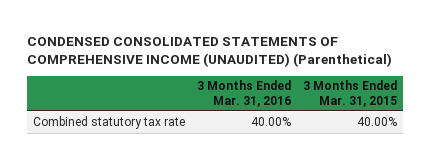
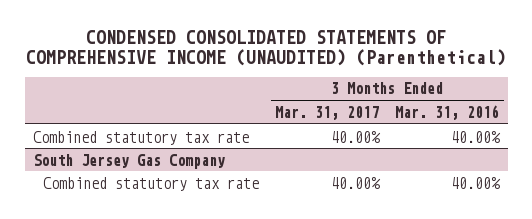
[303,80,398,107] 3 Months Ended Mar. 31, 2015 -> none
none -> [275,105,380,120] Mar. 31, 2017
none -> [32,153,225,169] South Jersey Gas Company
none -> [43,176,260,191] Combined statutory tax rate

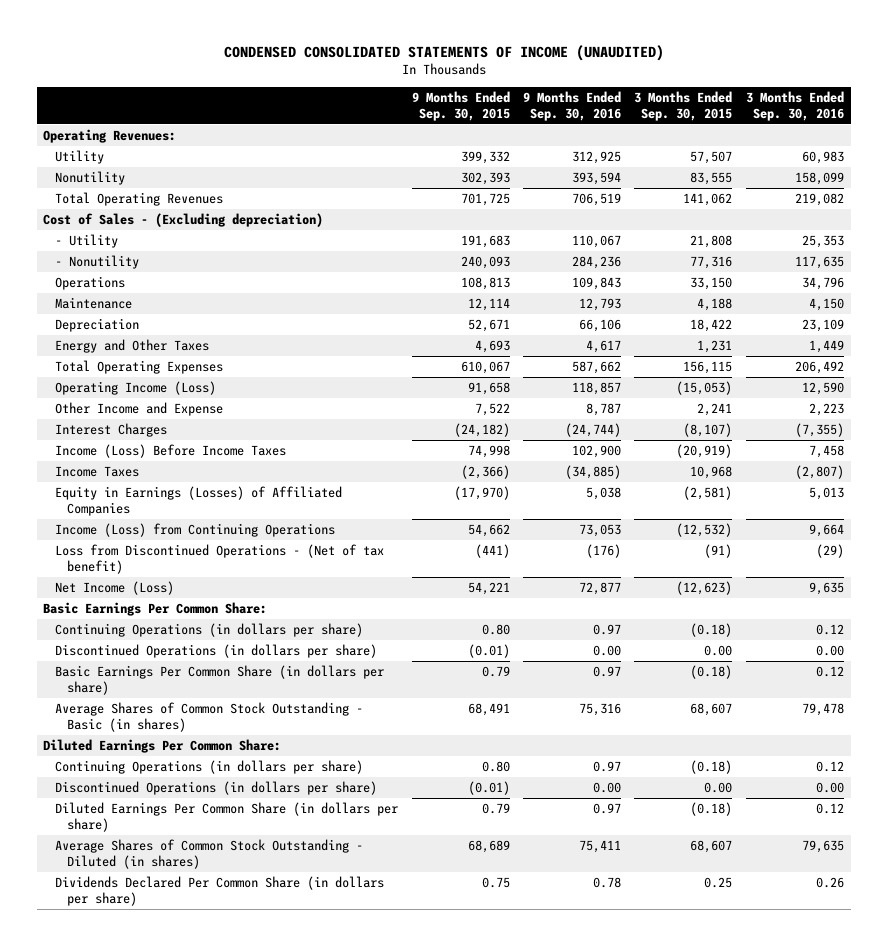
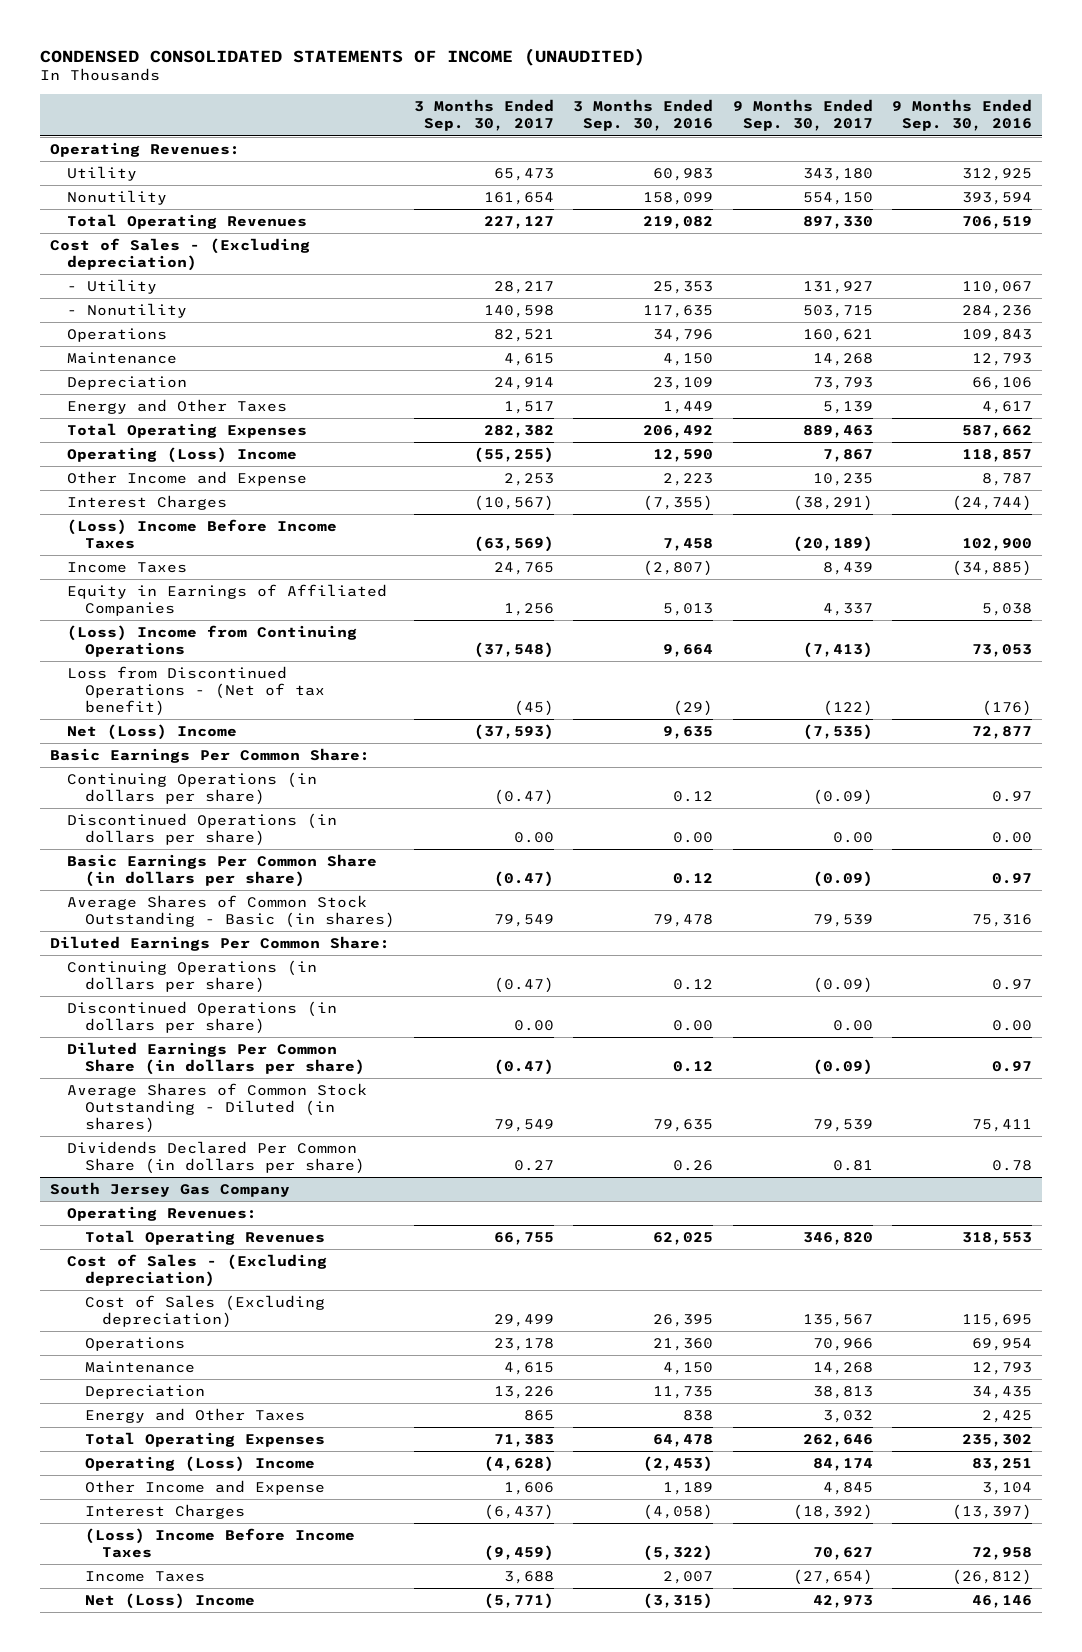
[411,90,510,121] 9 Months Ended Sep. 30, 2015 -> none
[634,90,733,121] 3 Months Ended Sep. 30, 2015 -> none
none -> [414,99,555,132] 3 Months Ended Sep. 30, 2017
none -> [732,99,873,132] 9 Months Ended Sep. 30, 2017
[55,380,217,395] Operating Income (Loss) -> [67,447,298,464] Operating (Loss) Income
[55,443,287,458] Income (Loss) Before Income Taxes -> [67,519,338,550] (Loss) Income Before Income Taxes
[55,485,343,517] Equity in Earnings (Losses) of Affiliated Companies -> [67,584,388,617] Equity in Earnings of Affiliated Companies
[55,522,336,537] Income (Loss) from Continuing Operations -> [67,625,358,658] (Loss) Income from Continuing Operations
[55,580,175,595] Net Income (Loss) -> [67,724,238,741] Net (Loss) Income
none -> [49,1182,290,1198] South Jersey Gas Company
none -> [67,1206,258,1222] Operating Revenues:
none -> [84,1230,325,1246] Total Operating Revenues
none -> [67,1254,328,1288] Cost of Sales - (Excluding depreciation)
none -> [84,1295,325,1329] Cost of Sales (Excluding depreciation)
none -> [84,1337,185,1352] Operations
none -> [84,1361,195,1374] Maintenance
none -> [84,1385,205,1400] Depreciation
none -> [84,1408,305,1424] Energy and Other Taxes
none -> [84,1432,325,1448] Total Operating Expenses
none -> [84,1456,315,1473] Operating (Loss) Income
none -> [84,1480,325,1496] Other Income and Expense
none -> [84,1504,245,1520] Interest Charges
none -> [84,1528,355,1559] (Loss) Income Before Income Taxes
none -> [84,1571,205,1583] Income Taxes
none -> [84,1593,255,1610] Net (Loss) Income

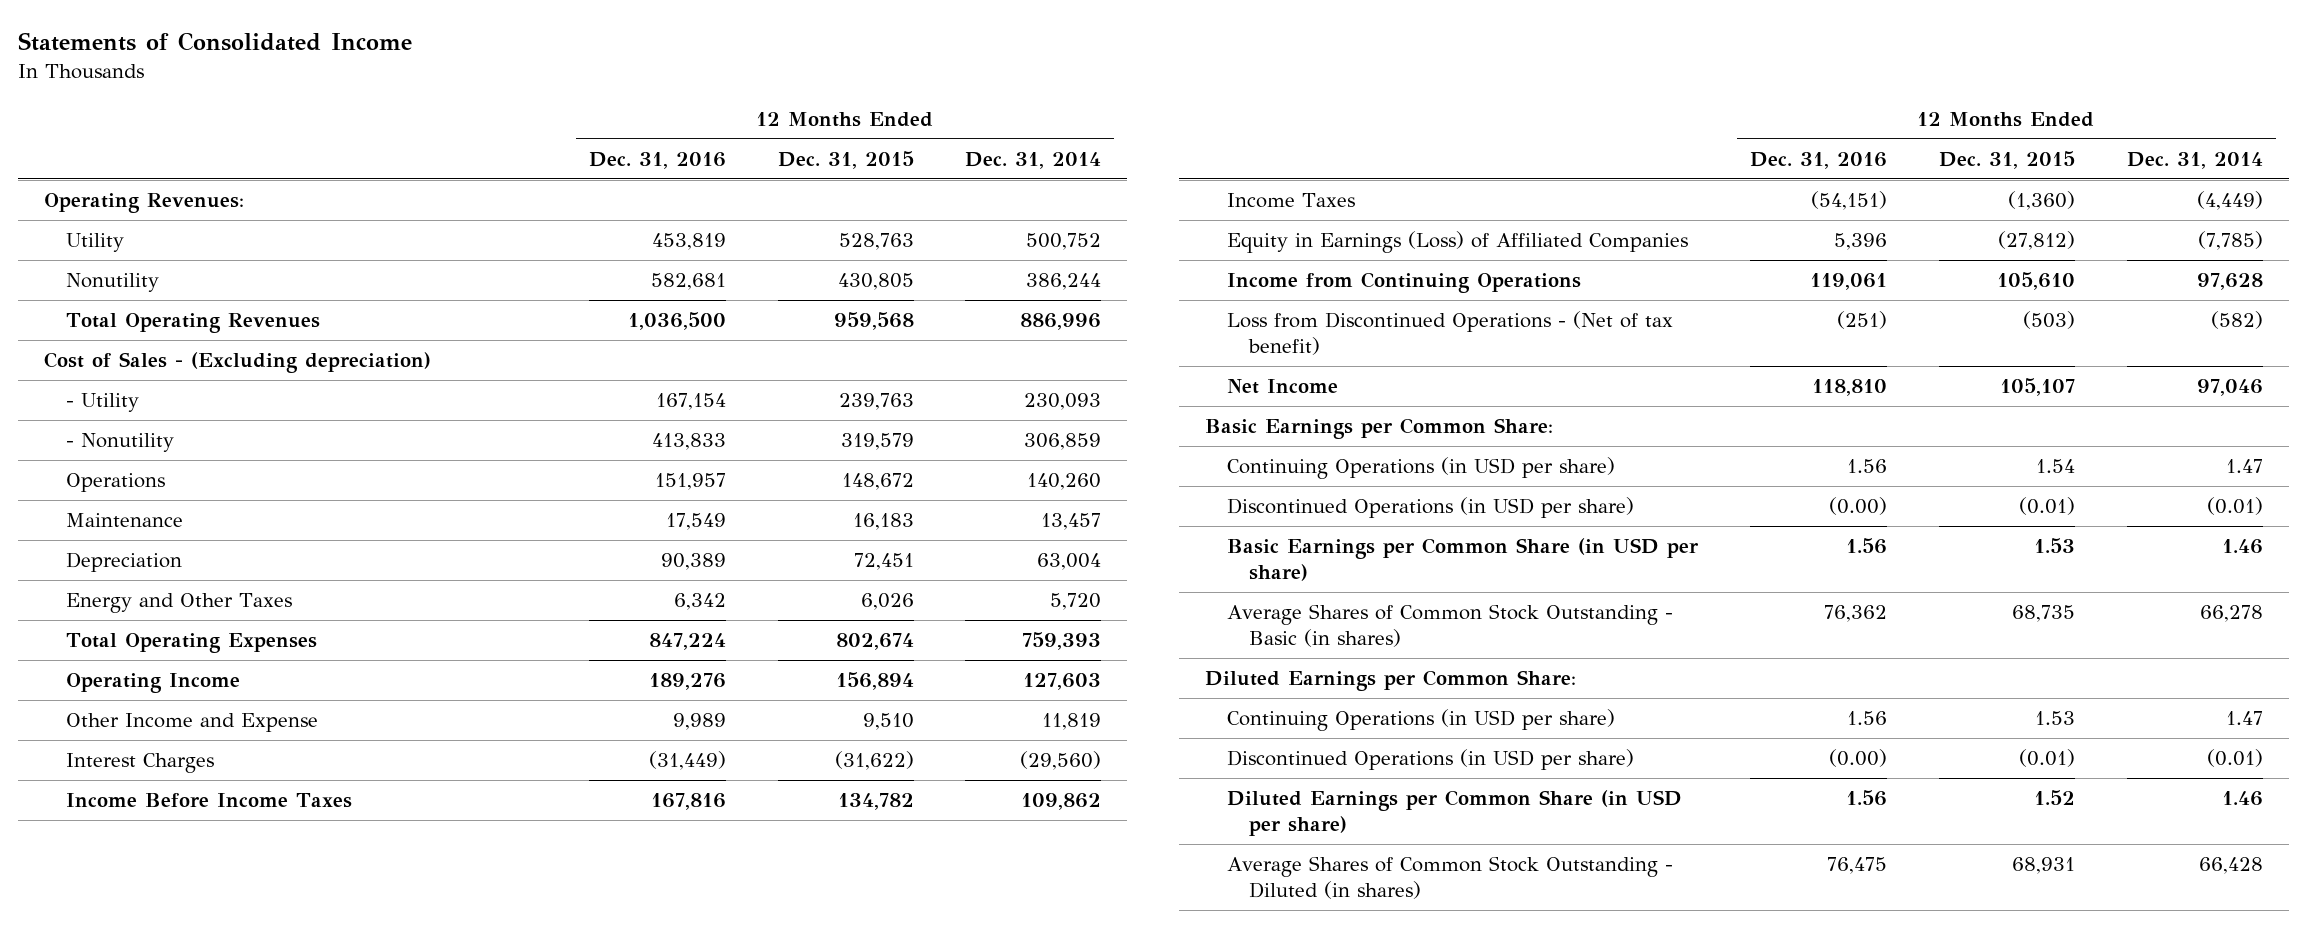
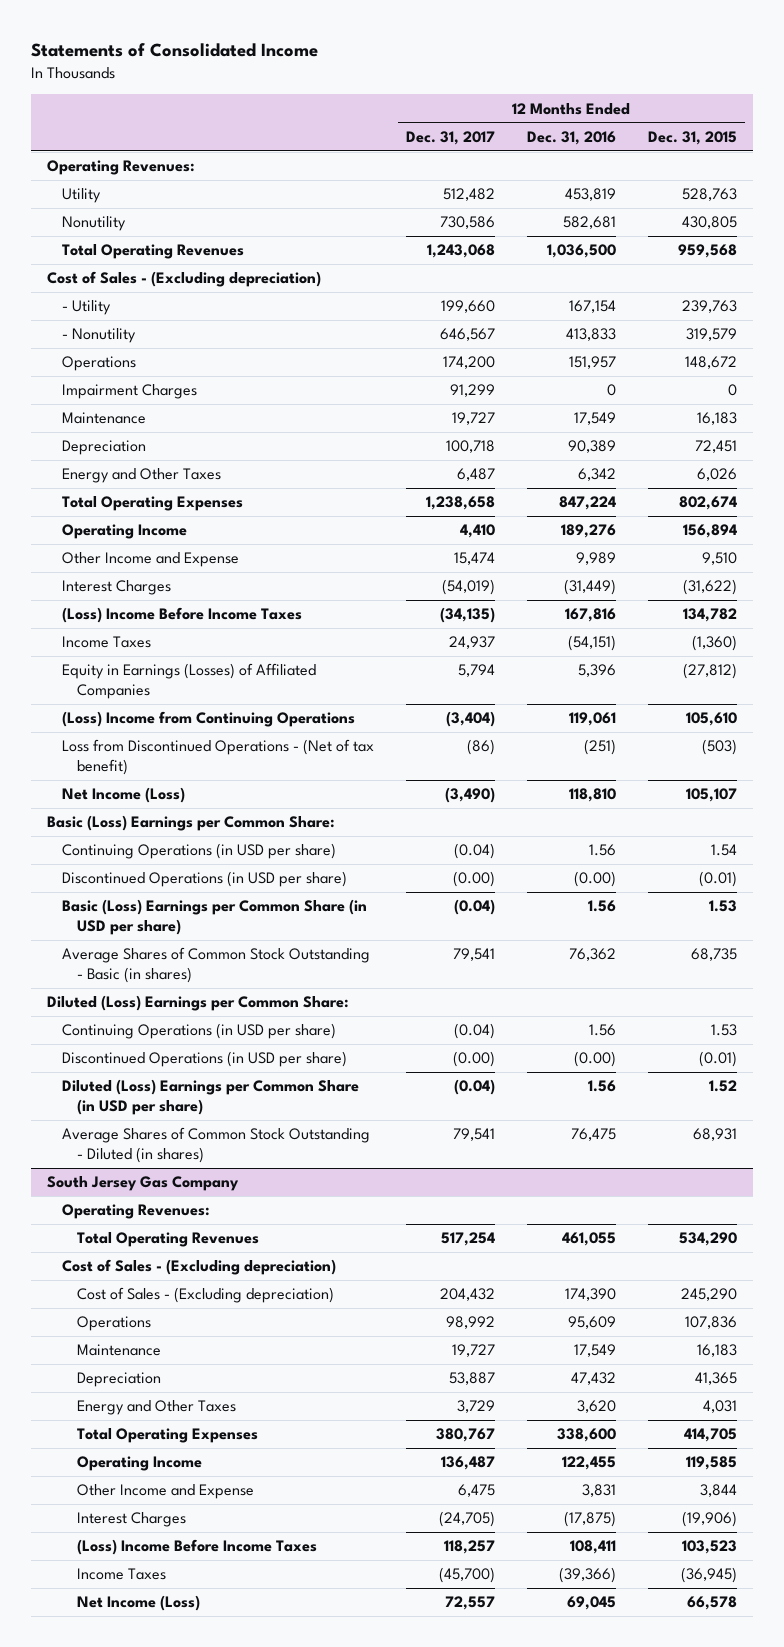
[965,151,1102,169] Dec. 31, 2014 -> none
none -> [406,130,496,145] Dec. 31, 2017
none -> [62,384,198,400] Impairment Charges
[65,793,352,809] Income Before Income Taxes -> [62,607,303,624] (Loss) Income Before Income Taxes
[1227,231,1689,254] Equity in Earnings (Loss) of Affiliated Companies -> [62,663,317,700] Equity in Earnings (Losses) of Affiliated Companies
[1227,272,1582,294] Income from Continuing Operations -> [62,711,356,728] (Loss) Income from Continuing Operations
[1227,379,1339,395] Net Income -> [62,787,186,804] Net Income (Loss)
[1205,418,1554,440] Basic Earnings per Common Share: -> [47,815,336,832] Basic (Loss) Earnings per Common Share:
[1227,538,1700,581] Basic Earnings per Common Share (in USD per share) -> [62,899,368,936] Basic (Loss) Earnings per Common Share (in USD per share)
[1205,670,1577,692] Diluted Earnings per Common Share: -> [47,995,350,1012] Diluted (Loss) Earnings per Common Share:
[1227,790,1683,836] Diluted Earnings per Common Share (in USD per share) -> [62,1079,360,1116] Diluted (Loss) Earnings per Common Share (in USD per share)
none -> [47,1176,240,1192] South Jersey Gas Company
none -> [62,1204,211,1220] Operating Revenues:
none -> [76,1232,259,1248] Total Operating Revenues
none -> [62,1259,337,1276] Cost of Sales - (Excluding depreciation)
none -> [76,1287,334,1304] Cost of Sales - (Excluding depreciation)
none -> [76,1316,151,1332] Operations
none -> [76,1344,161,1357] Maintenance
none -> [76,1372,161,1388] Depreciation
none -> [76,1400,236,1416] Energy and Other Taxes
none -> [76,1428,258,1444] Total Operating Expenses
none -> [76,1456,202,1472] Operating Income
none -> [76,1484,254,1500] Other Income and Expense
none -> [76,1512,186,1528] Interest Charges
none -> [76,1539,317,1556] (Loss) Income Before Income Taxes
none -> [76,1568,166,1581] Income Taxes
none -> [76,1595,200,1612] Net Income (Loss)

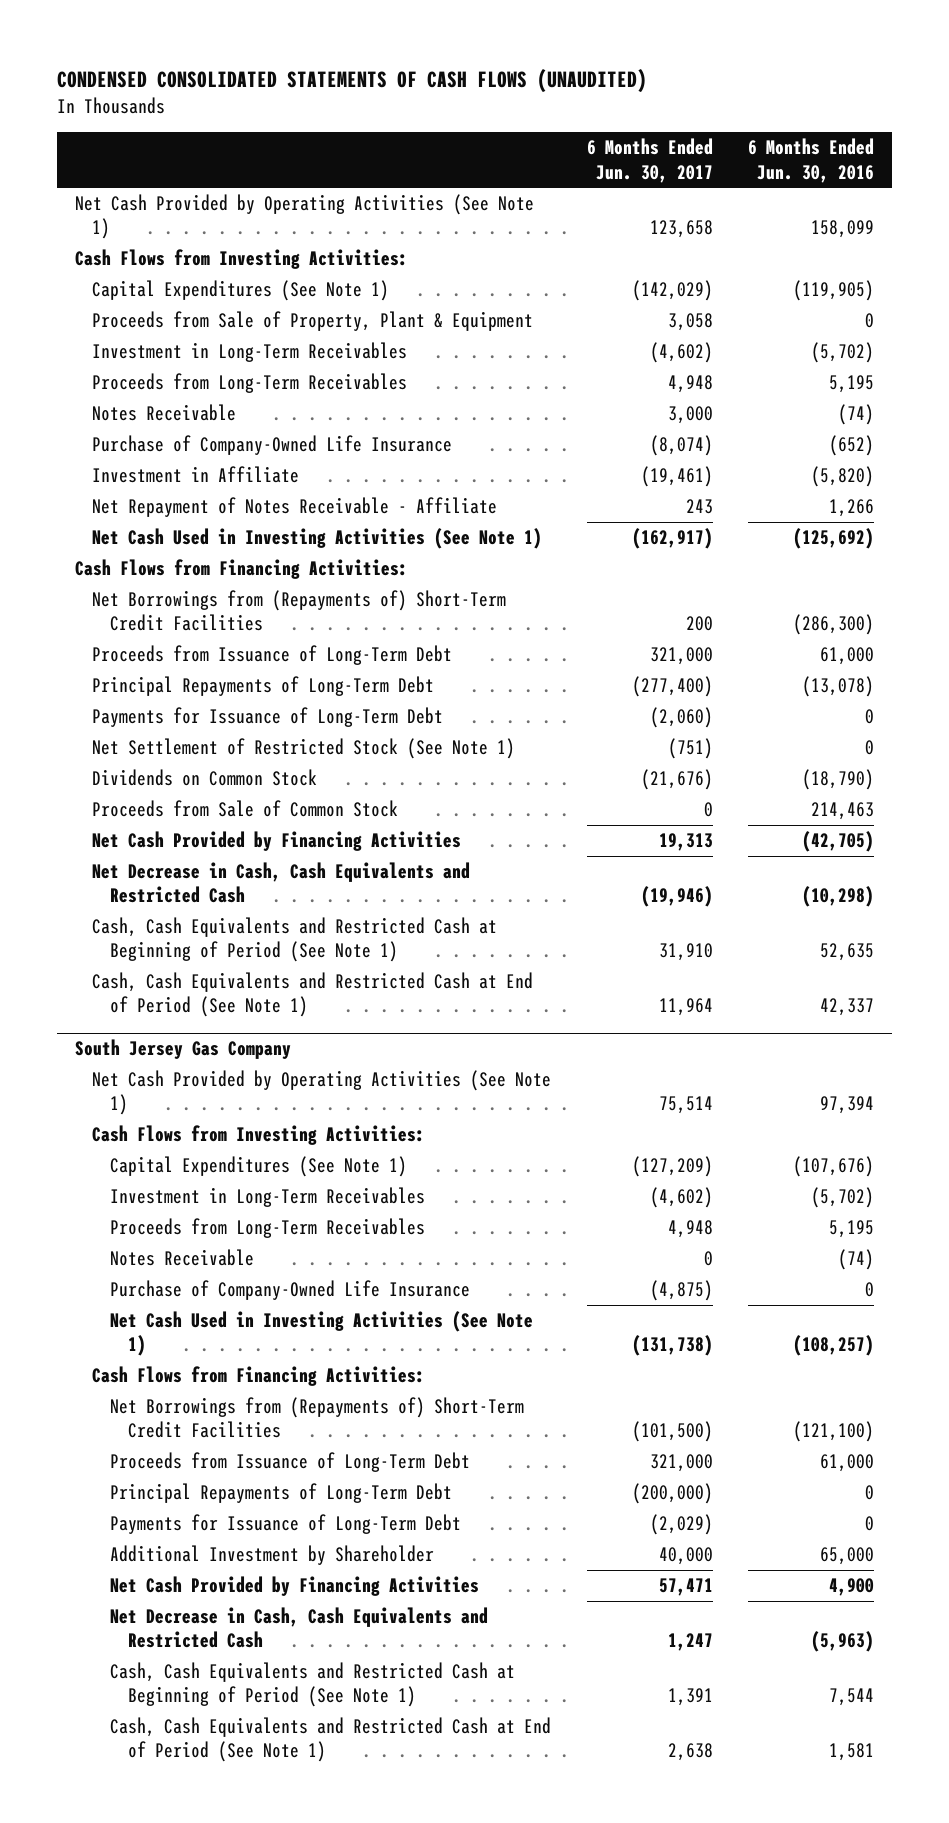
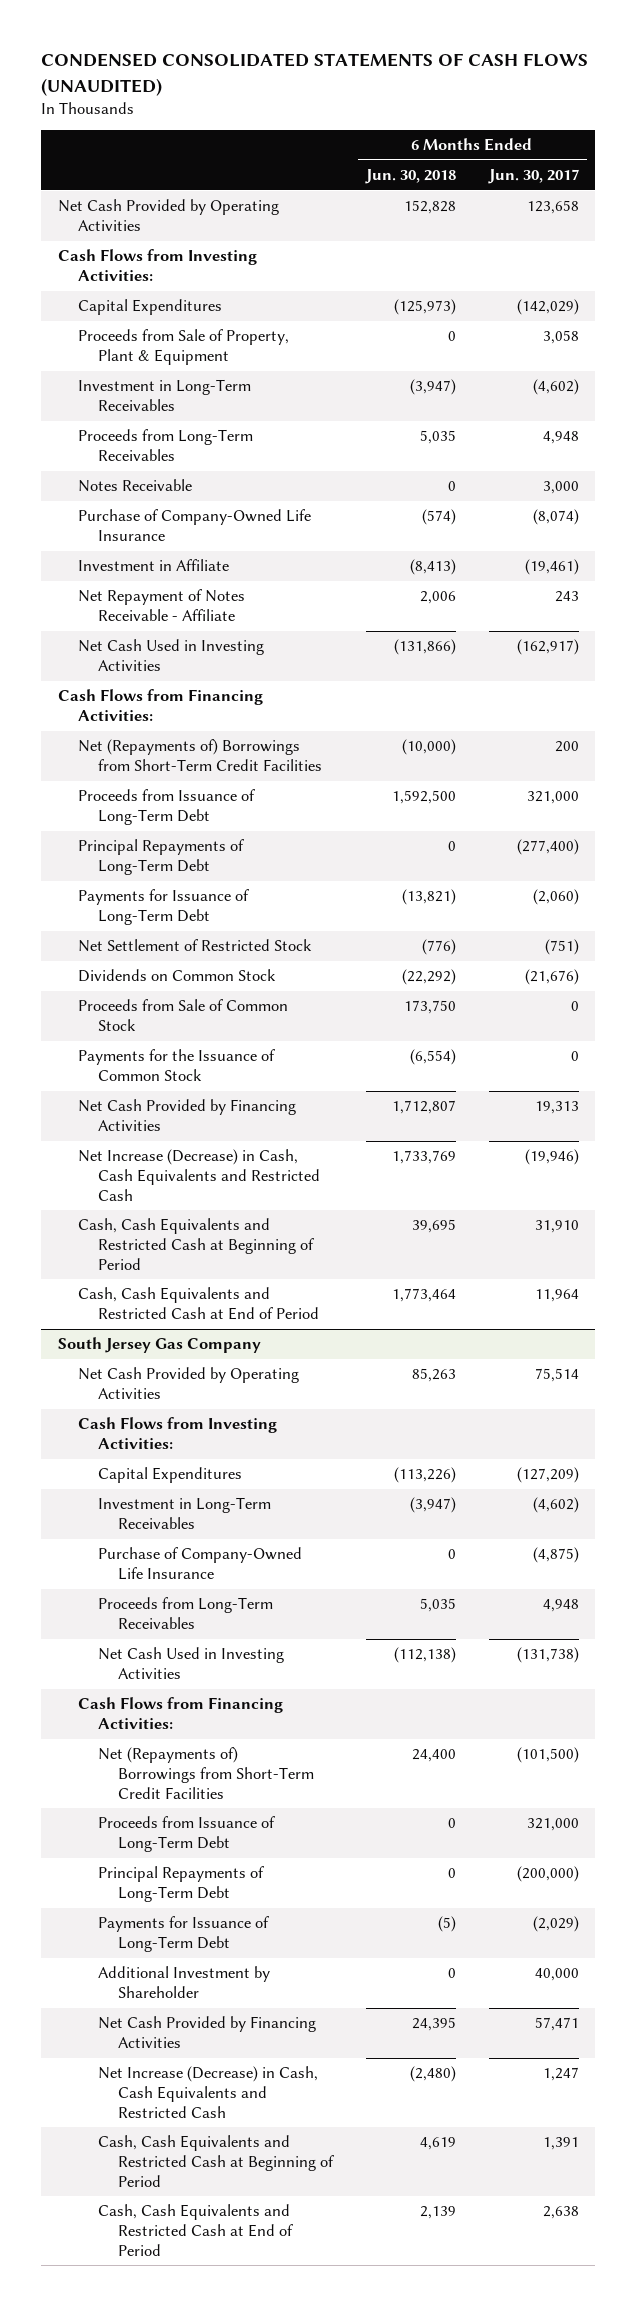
[748,138,875,183] 6 Months Ended Jun. 30, 2016 -> none
none -> [364,169,456,185] Jun. 30, 2018
[74,194,534,240] Net Cash Provided by Operating Activities (See Note 1) -> [57,199,279,231] Net Cash Provided by Operating Activities
[92,280,390,302] Capital Expenditures (See Note 1) -> [77,299,222,316] Capital Expenditures
[92,528,543,550] Net Cash Used in Investing Activities (See Note 1) -> [77,639,264,671] Net Cash Used in Investing Activities
[92,590,507,632] Net Borrowings from (Repayments of) Short-Term Credit Facilities -> [77,739,322,771] Net (Repayments of) Borrowings from Short-Term Credit Facilities
[92,738,516,760] Net Settlement of Restricted Stock (See Note 1) -> [77,939,312,953] Net Settlement of Restricted Stock
none -> [77,1049,275,1081] Payments for the Issuance of Common Stock
[92,862,471,904] Net Decrease in Cash, Cash Equivalents and Restricted Cash -> [77,1149,320,1201] Net Increase (Decrease) in Cash, Cash Equivalents and Restricted Cash
[92,917,498,963] Cash, Cash Equivalents and Restricted Cash at Beginning of Period (See Note 1) -> [77,1218,314,1270] Cash, Cash Equivalents and Restricted Cash at Beginning of Period
[92,972,534,1018] Cash, Cash Equivalents and Restricted Cash at End of Period (See Note 1) -> [77,1287,319,1320] Cash, Cash Equivalents and Restricted Cash at End of Period
[92,1070,552,1116] Net Cash Provided by Operating Activities (See Note 1) -> [77,1367,299,1399] Net Cash Provided by Operating Activities
[110,1156,408,1178] Capital Expenditures (See Note 1) -> [97,1467,242,1484] Capital Expenditures
[110,1249,255,1267] Notes Receivable -> none
[110,1218,426,1239] Proceeds from Long-Term Receivables -> [97,1597,273,1629] Proceeds from Long-Term Receivables
[110,1311,534,1357] Net Cash Used in Investing Activities (See Note 1) -> [97,1647,284,1679] Net Cash Used in Investing Activities
[110,1397,525,1439] Net Borrowings from (Repayments of) Short-Term Credit Facilities -> [97,1747,315,1799] Net (Repayments of) Borrowings from Short-Term Credit Facilities
[110,1607,489,1649] Net Decrease in Cash, Cash Equivalents and Restricted Cash -> [97,2066,318,2118] Net Increase (Decrease) in Cash, Cash Equivalents and Restricted Cash
[110,1662,516,1708] Cash, Cash Equivalents and Restricted Cash at Beginning of Period (See Note 1) -> [97,2135,335,2187] Cash, Cash Equivalents and Restricted Cash at Beginning of Period
[110,1717,552,1763] Cash, Cash Equivalents and Restricted Cash at End of Period (See Note 1) -> [97,2204,294,2256] Cash, Cash Equivalents and Restricted Cash at End of Period

